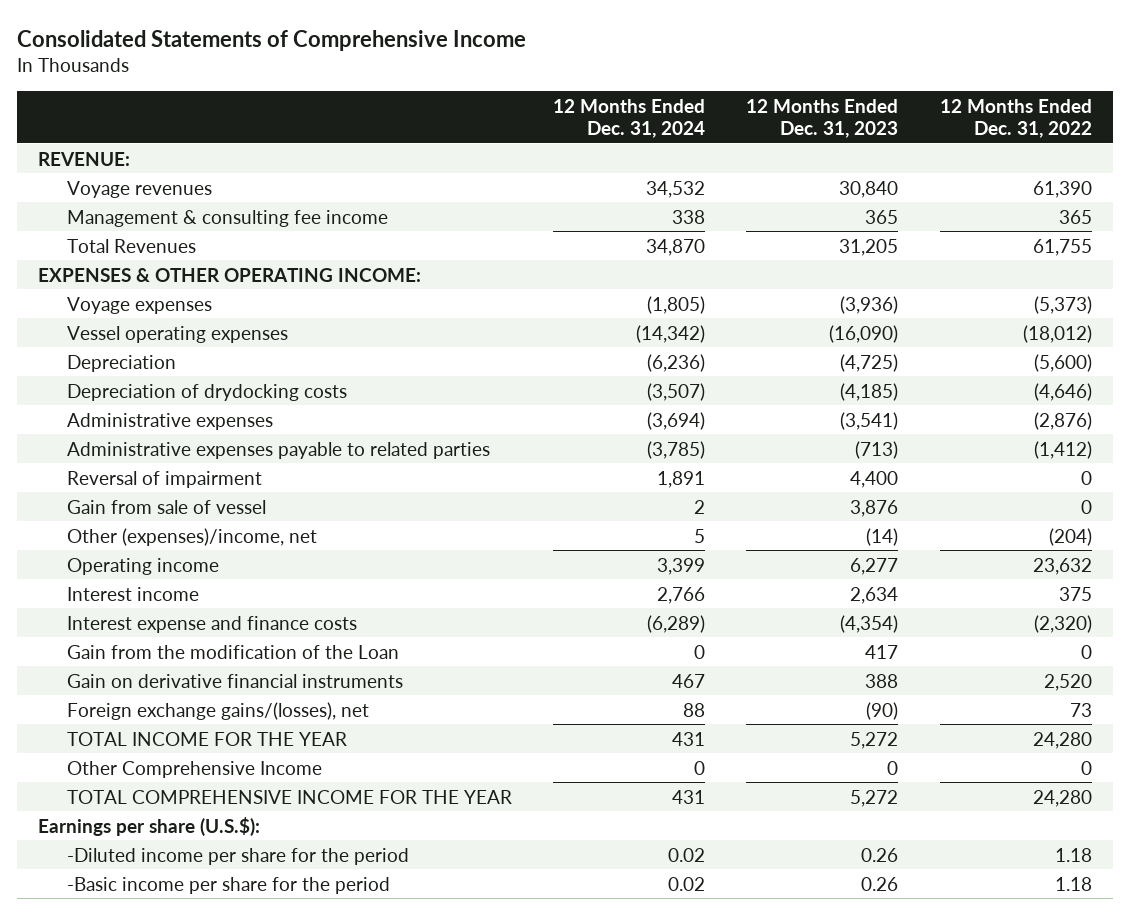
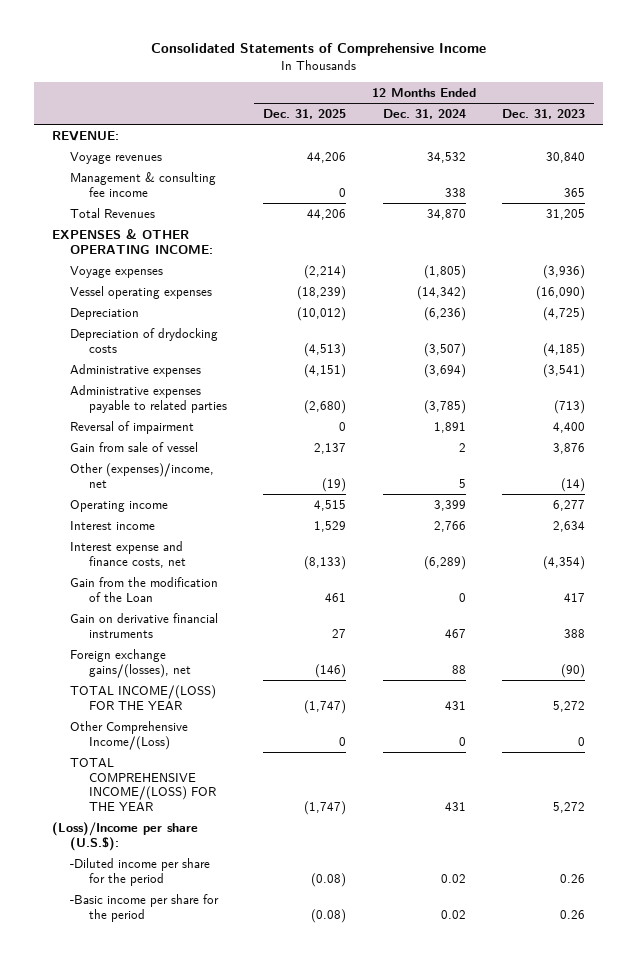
[939,98,1092,138] 12 Months Ended Dec. 31, 2022 -> none
none -> [263,108,347,119] Dec. 31, 2025
[66,615,357,633] Interest expense and finance costs -> [70,540,186,568] Interest expense and finance costs, net
[66,731,347,746] TOTAL INCOME FOR THE YEAR -> [70,684,217,710] TOTAL INCOME/(LOSS) FOR THE YEAR
[66,760,322,778] Other Comprehensive Income -> [70,720,189,750] Other Comprehensive Income/(Loss)
[66,789,512,804] TOTAL COMPREHENSIVE INCOME FOR THE YEAR -> [70,757,217,812] TOTAL COMPREHENSIVE INCOME/(LOSS) FOR THE YEAR
[38,816,261,836] Earnings per share (U.S.$): -> [52,821,199,851] (Loss)/Income per share (U.S.$):

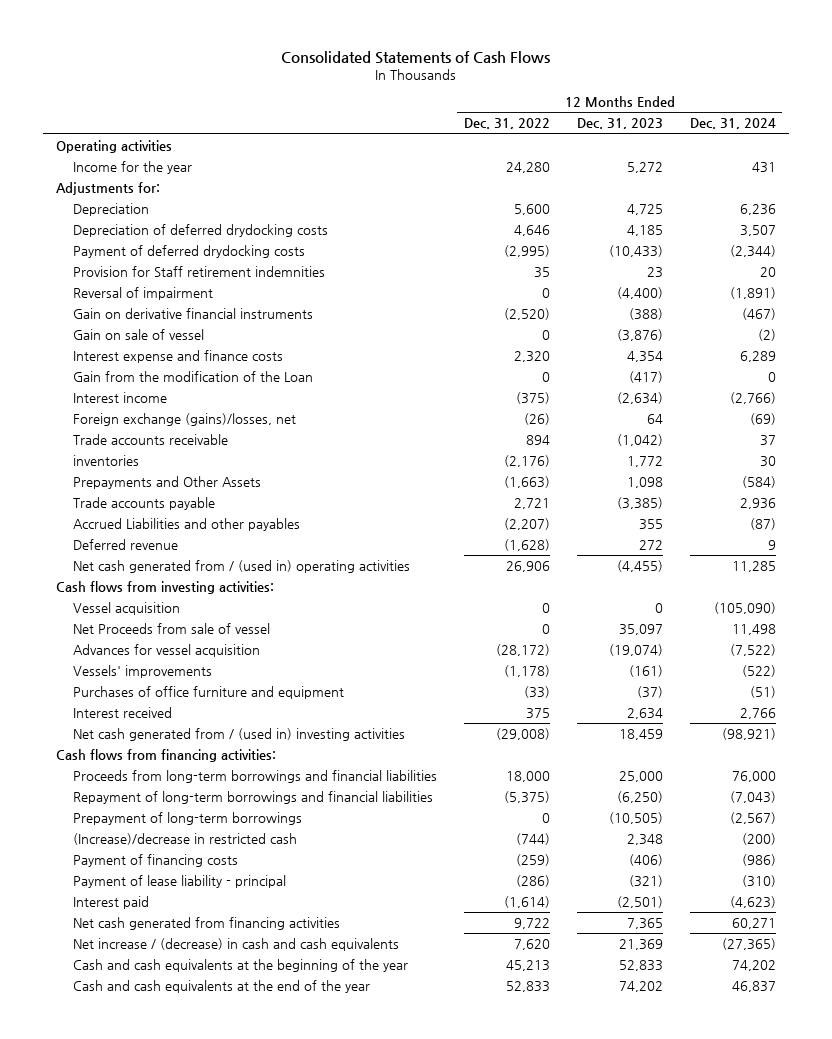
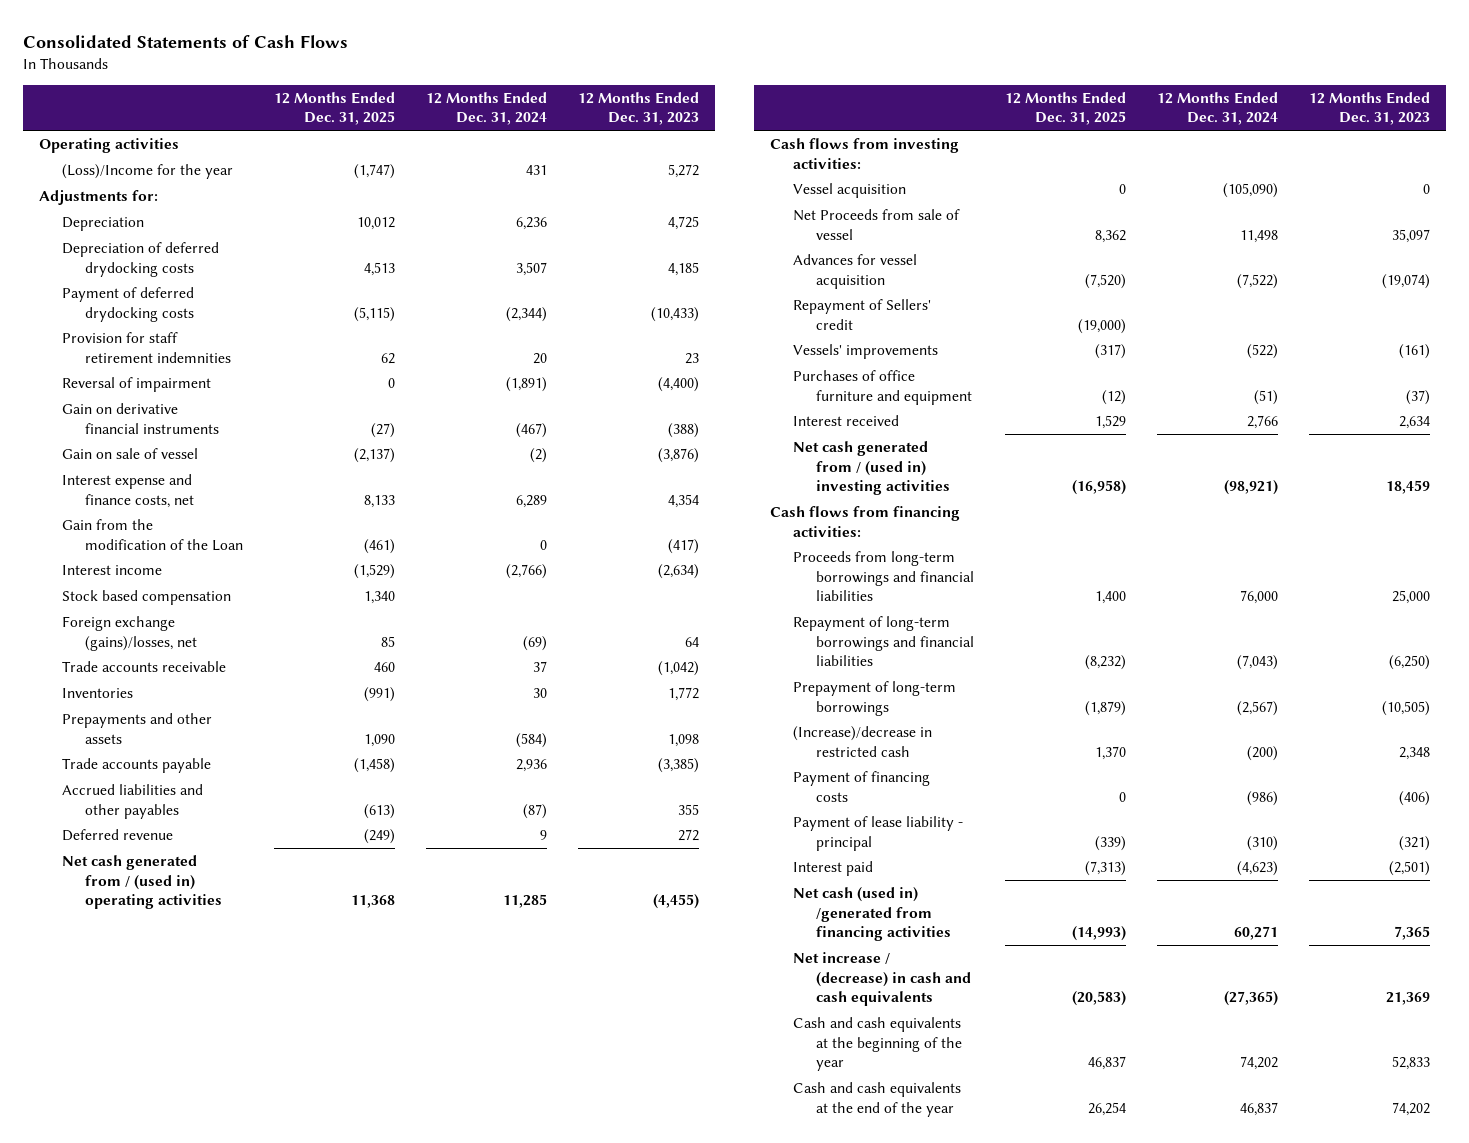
[463,118,550,130] Dec. 31, 2022 -> none
none -> [274,91,396,126] 12 Months Ended Dec. 31, 2025
[72,160,192,174] Income for the year -> [62,164,234,180] (Loss)/Income for the year
[72,265,325,277] Provision for Staff retirement indemnities -> [62,332,232,363] Provision for staff retirement indemnities
[72,349,283,363] Interest expense and finance costs -> [62,474,195,508] Interest expense and finance costs, net
none -> [62,590,232,606] Stock based compensation
[72,454,139,466] inventories -> [62,688,134,699] Inventories
[72,475,261,489] Prepayments and Other Assets -> [62,713,213,744] Prepayments and other assets
[72,517,300,531] Accrued Liabilities and other payables -> [62,784,204,819] Accrued liabilities and other payables
none -> [792,299,931,330] Repayment of Sellers' credit
[72,916,340,930] Net cash generated from financing activities -> [792,887,952,941] Net cash (used in) /generated from financing activities

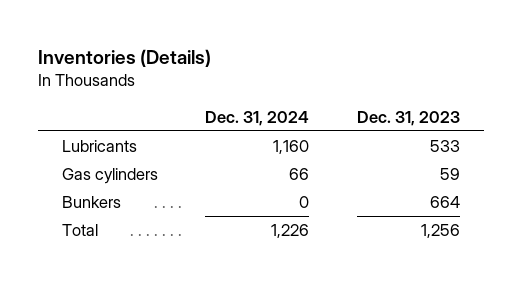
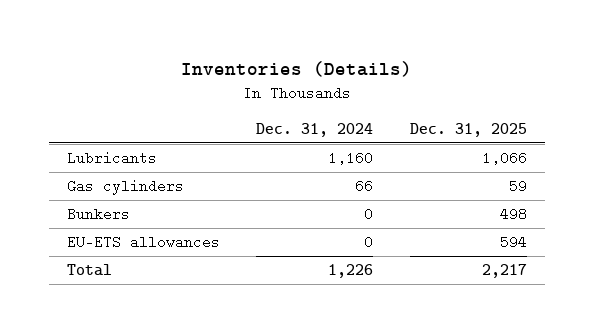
[356,110,460,126] Dec. 31, 2023 -> none
none -> [409,122,527,137] Dec. 31, 2025
none -> [67,235,221,250] EU-ETS allowances

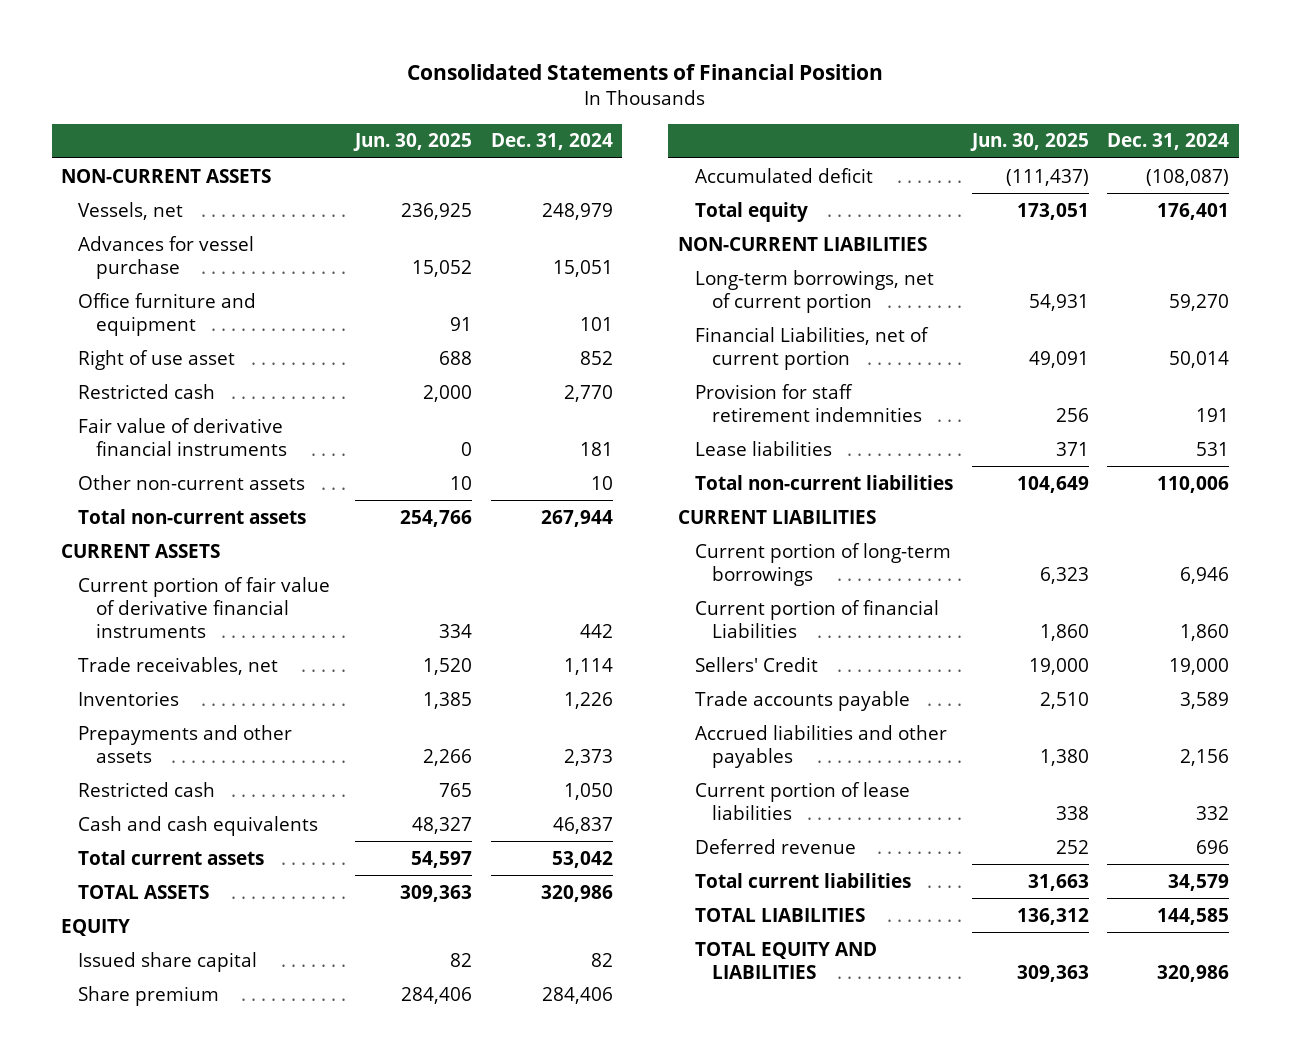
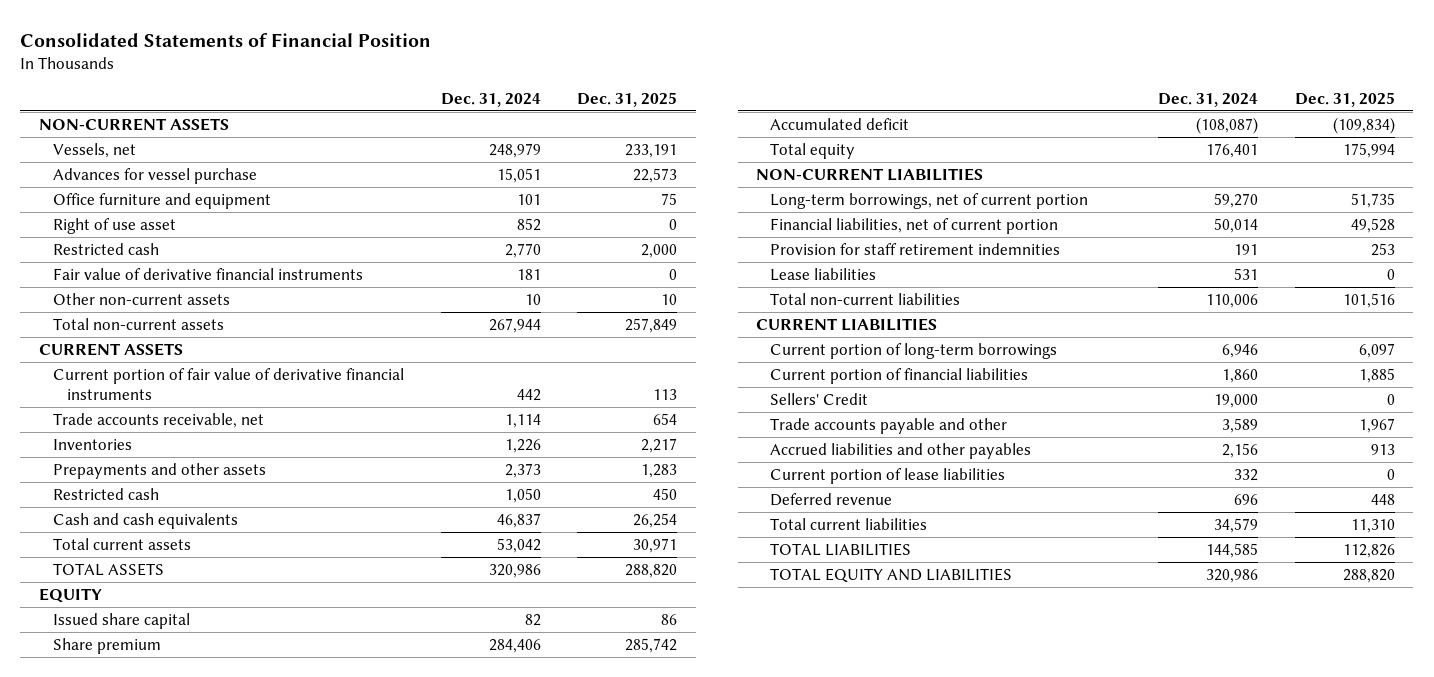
[353,133,473,152] Jun. 30, 2025 -> none
none -> [577,91,678,107] Dec. 31, 2025
[78,656,279,675] Trade receivables, net -> [52,412,264,428] Trade accounts receivable, net
[695,326,930,370] Financial Liabilities, net of current portion -> [770,217,1059,234] Financial liabilities, net of current portion
[695,599,940,638] Current portion of financial Liabilities -> [770,367,1029,384] Current portion of financial liabilities
[695,690,911,711] Trade accounts payable -> [770,417,1008,434] Trade accounts payable and other

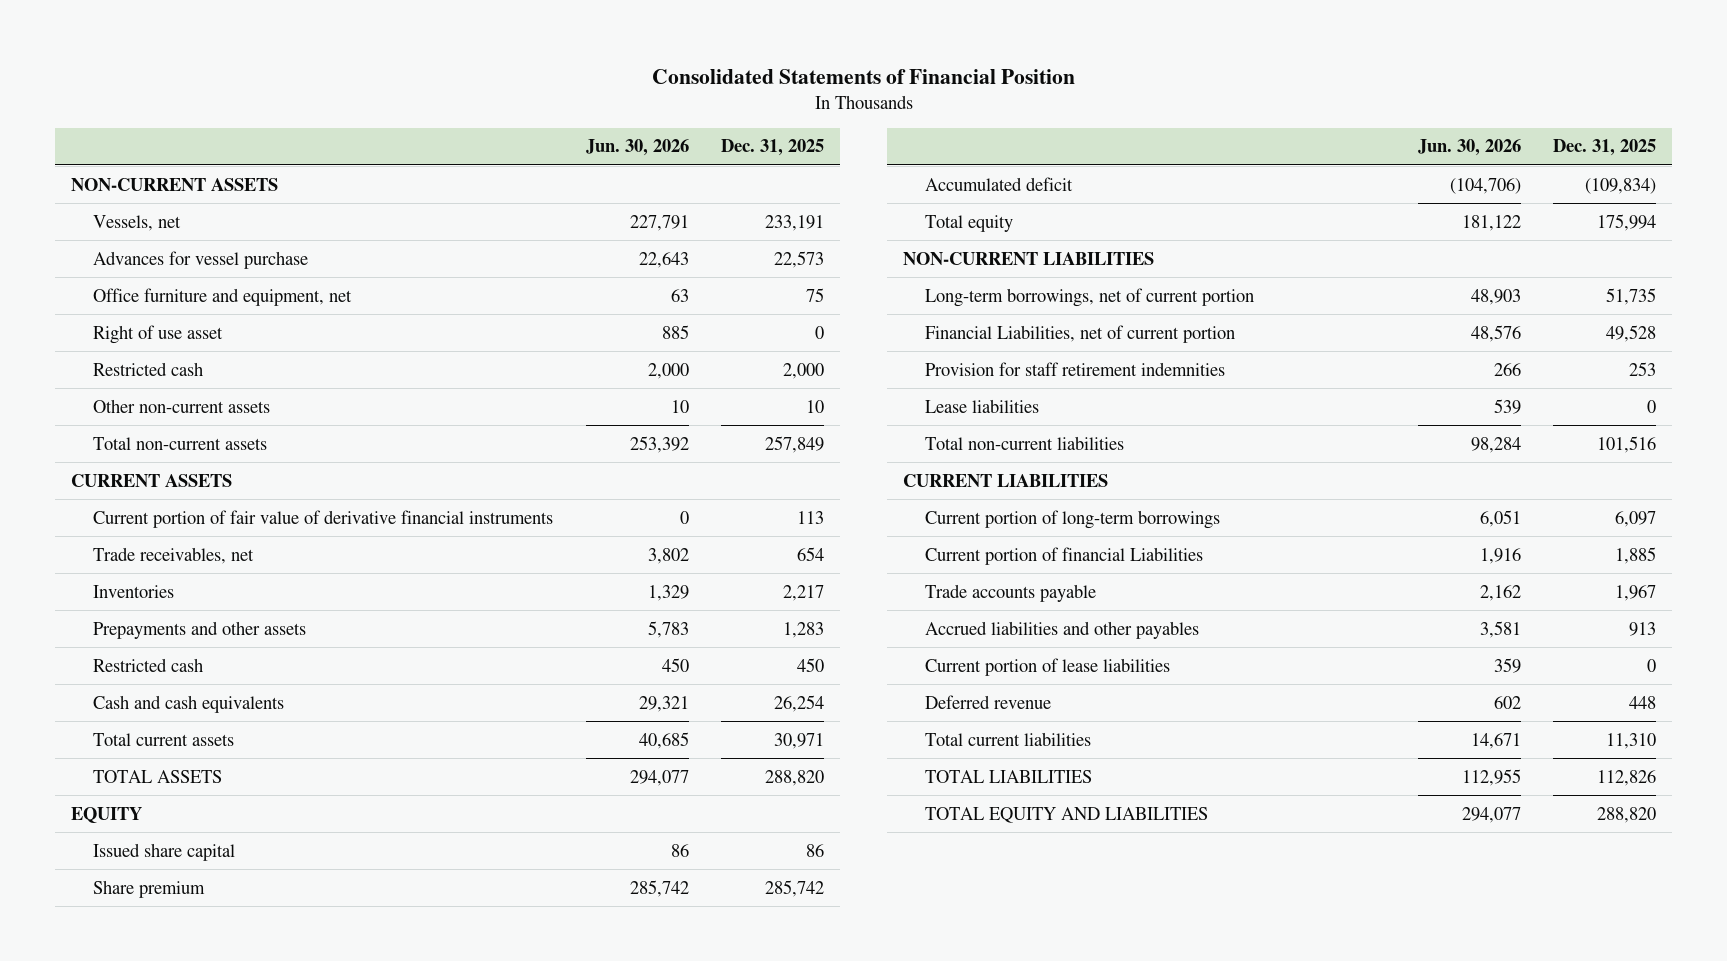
[440,92,541,107] Dec. 31, 2024 -> none
none -> [585,139,689,157] Jun. 30, 2026
[52,192,271,209] Office furniture and equipment -> [93,287,353,306] Office furniture and equipment, net
[52,267,363,280] Fair value of derivative financial instruments -> none
[52,412,264,428] Trade accounts receivable, net -> [93,546,255,564] Trade receivables, net
[770,217,1059,234] Financial liabilities, net of current portion -> [925,324,1236,343] Financial Liabilities, net of current portion
[770,392,869,405] Sellers' Credit -> none
[770,367,1029,384] Current portion of financial liabilities -> [925,546,1204,565] Current portion of financial Liabilities
[770,417,1008,434] Trade accounts payable and other -> [925,583,1097,602] Trade accounts payable

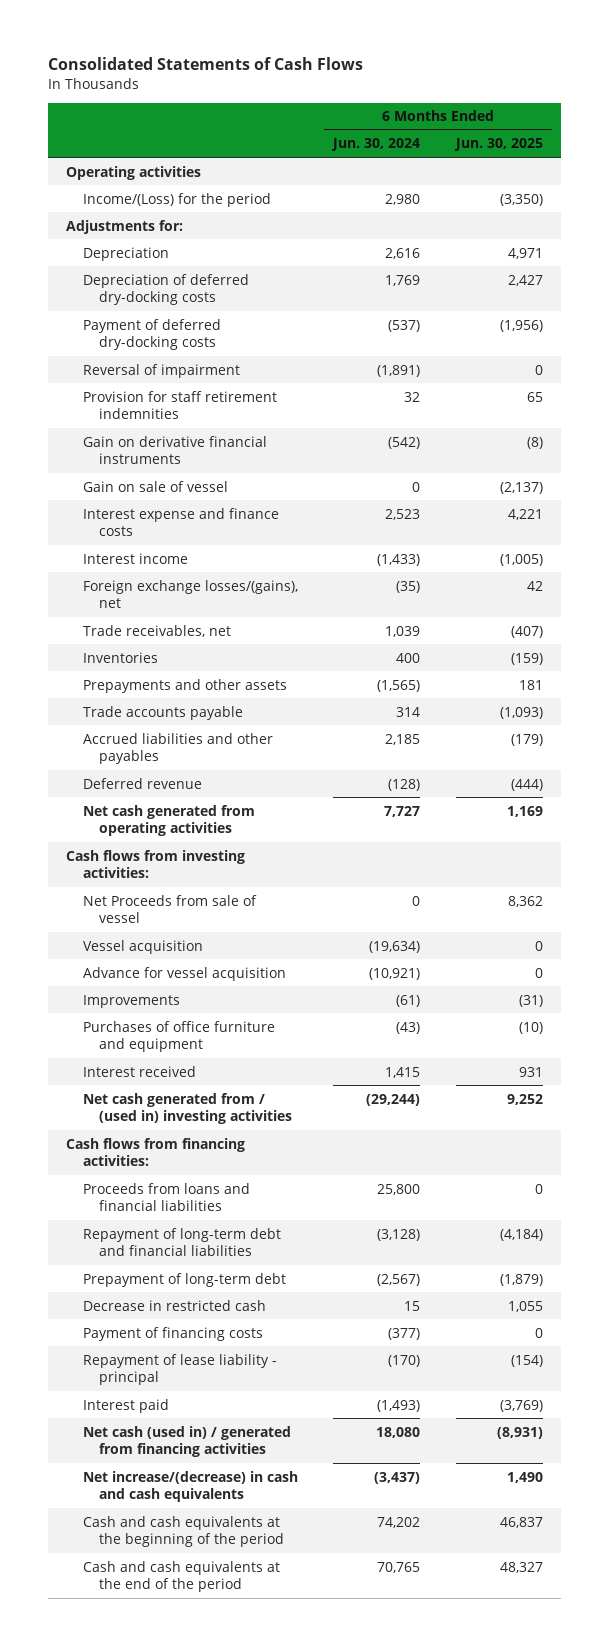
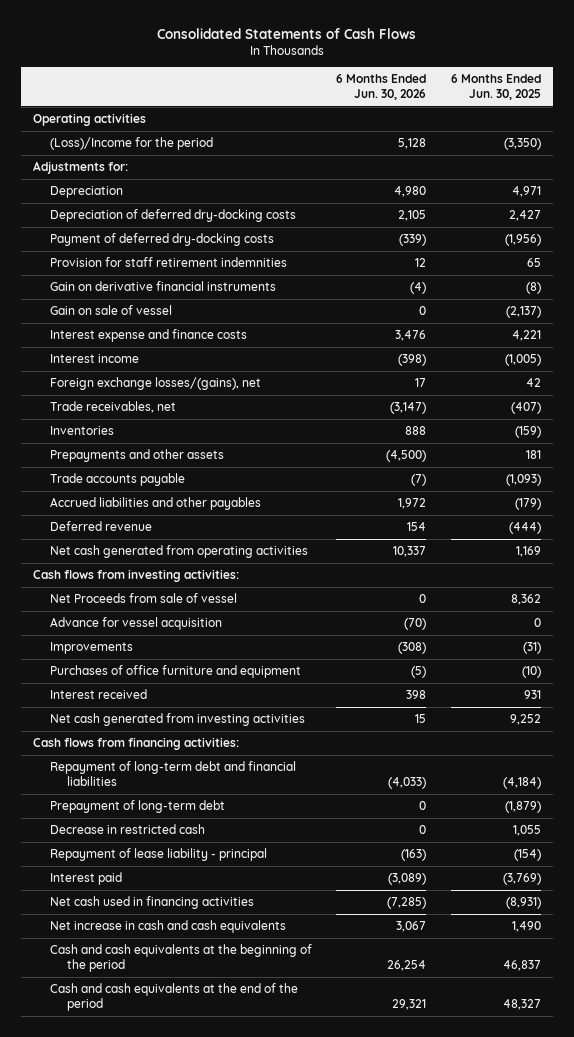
[331,138,421,152] Jun. 30, 2024 -> none
none -> [336,74,427,101] 6 Months Ended Jun. 30, 2026
[82,192,271,207] Income/(Loss) for the period -> [49,137,213,151] (Loss)/Income for the period
[82,363,240,378] Reversal of impairment -> none
[82,939,203,954] Vessel acquisition -> none
[82,1092,293,1125] Net cash generated from / (used in) investing activities -> [49,713,305,727] Net cash generated from investing activities
[82,1182,250,1212] Proceeds from loans and financial liabilities -> none
[82,1326,263,1341] Payment of financing costs -> none
[82,1425,291,1458] Net cash (used in) / generated from financing activities -> [49,896,254,910] Net cash used in financing activities
[82,1470,298,1503] Net increase/(decrease) in cash and cash equivalents -> [49,920,286,934] Net increase in cash and cash equivalents

